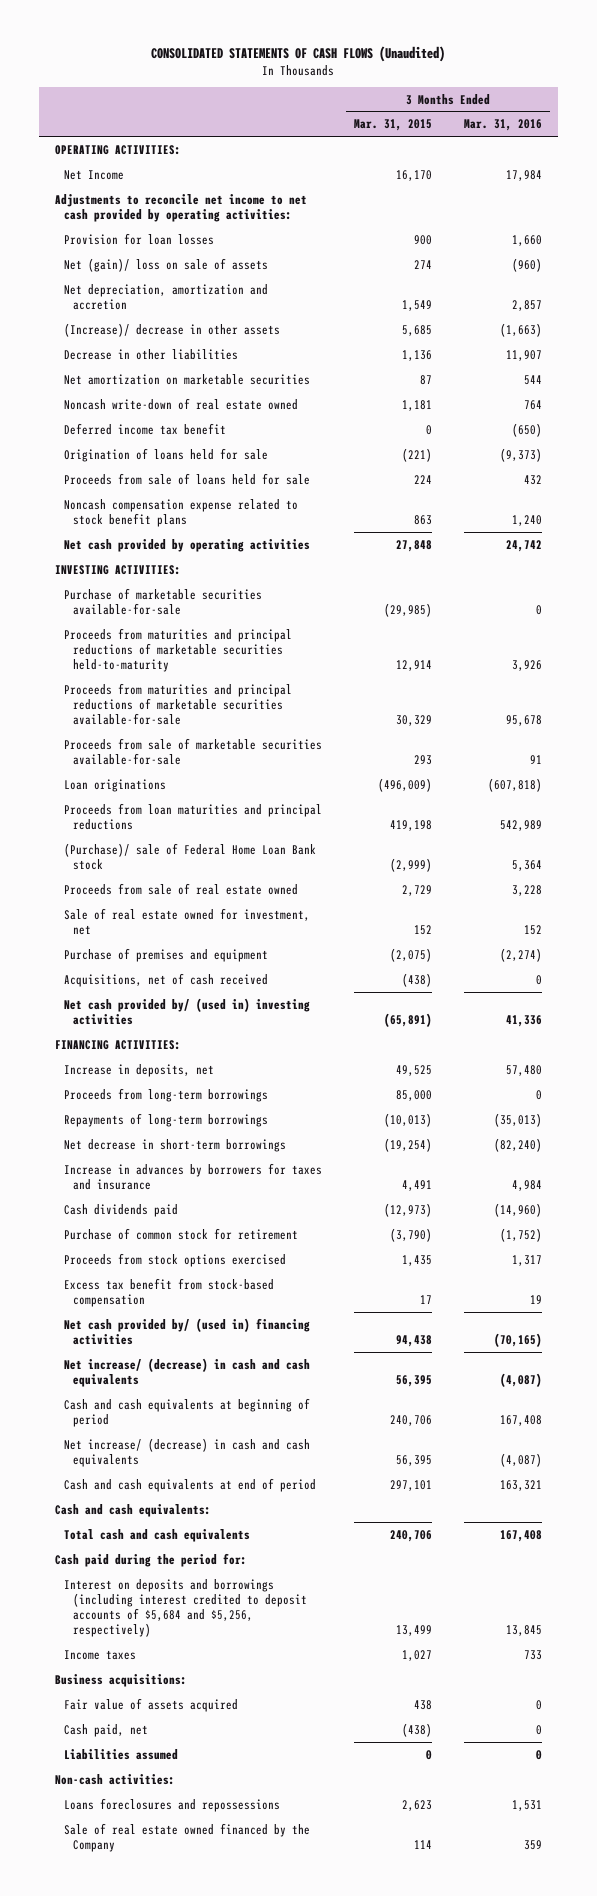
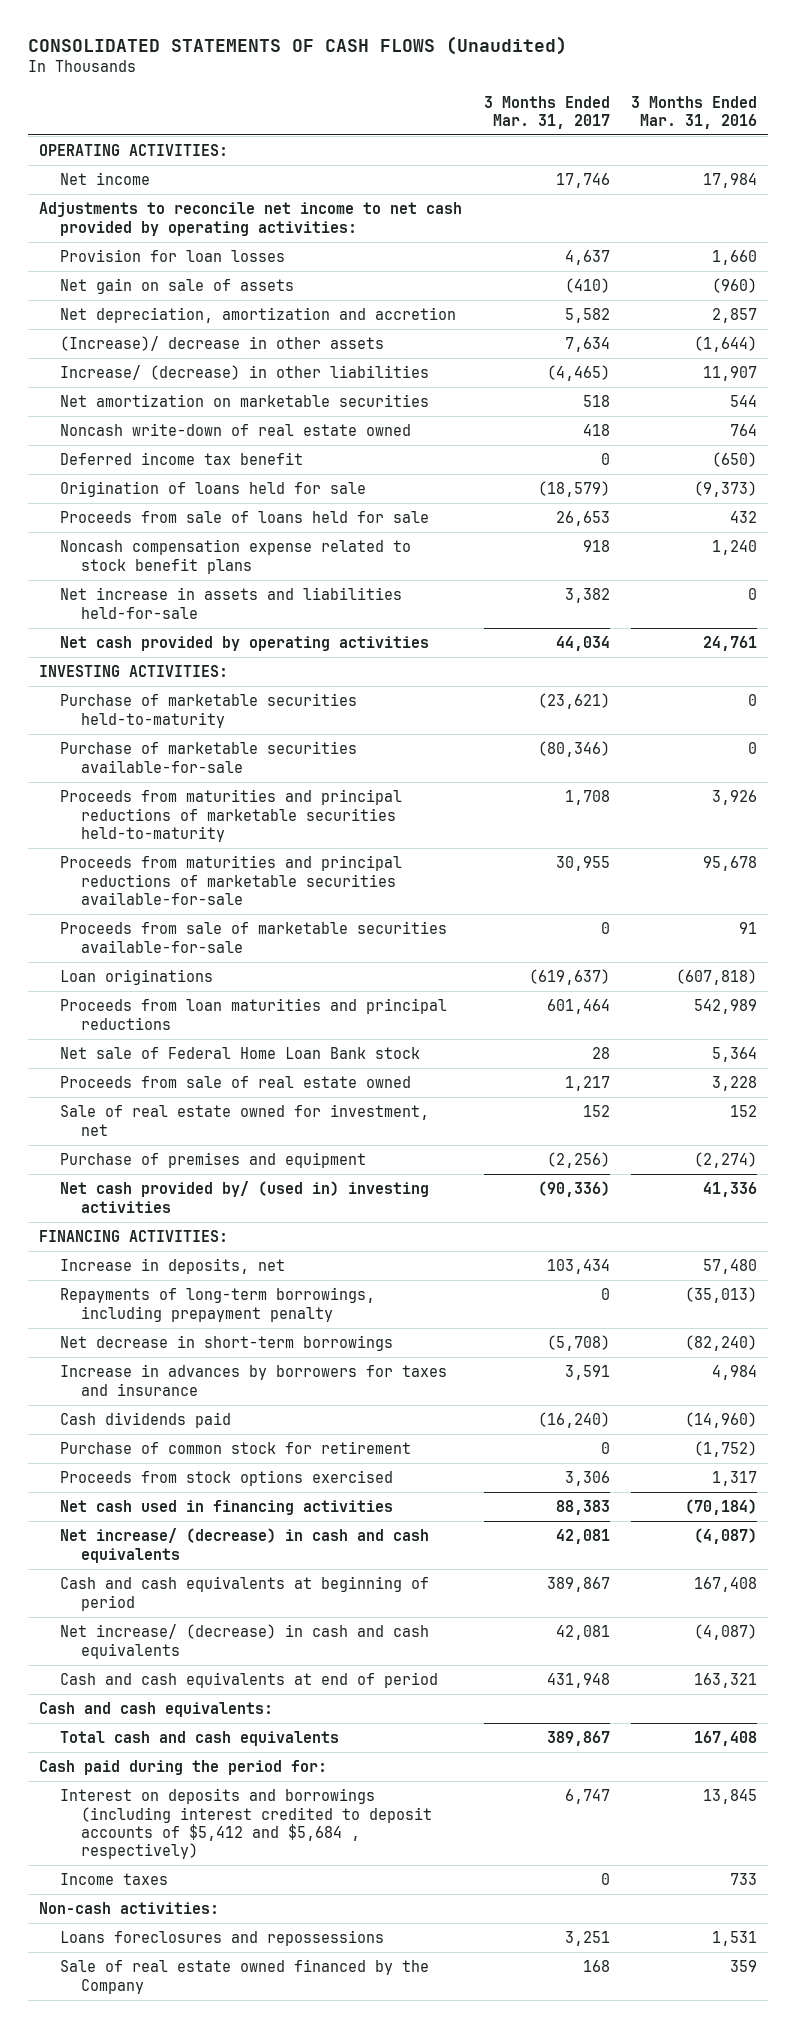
[353,119,432,132] Mar. 31, 2015 -> none
none -> [483,95,610,129] 3 Months Ended Mar. 31, 2017
[64,169,125,180] Net Income -> [59,172,150,186] Net income
[64,257,269,272] Net (gain)/ loss on sale of assets -> [59,278,294,295] Net gain on sale of assets
[499,322,542,337] (1,663) -> [694,336,758,353] (1,644)
[64,348,239,360] Decrease in other liabilities -> [59,365,429,381] Increase/ (decrease) in other liabilities
none -> [59,587,402,619] Net increase in assets and liabilities held-for-sale
[505,539,542,552] 24,742 -> [703,636,758,652] 24,761
none -> [59,693,357,728] Purchase of marketable securities held-to-maturity
[64,842,317,870] (Purchase)/ sale of Federal Home Loan Bank stock -> [59,1047,420,1060] Net sale of Federal Home Loan Bank stock
[64,972,269,987] Acquisitions, net of cash received -> none
[64,1087,269,1102] Proceeds from long-term borrowings -> none
[64,1112,269,1127] Repayments of long-term borrowings -> [59,1287,375,1322] Repayments of long-term borrowings, including prepayment penalty
[64,1277,275,1307] Excess tax benefit from stock-based compensation -> none
[64,1317,311,1345] Net cash provided by/ (used in) financing activities -> [59,1500,393,1516] Net cash used in financing activities
[493,1332,542,1347] (70,165) -> [685,1499,758,1516] (70,184)
[64,1578,308,1638] Interest on deposits and borrowings (including interest credited to deposit accounts of $5,684 and $5,256, respectively) -> [59,1788,432,1860] Interest on deposits and borrowings (including interest credited to deposit accounts of $5,412 and $5,684 , respectively)
[54,1673,187,1687] Business acquisitions: -> none
[64,1697,239,1712] Fair value of assets acquired -> none
[64,1723,149,1737] Cash paid, net -> none
[64,1748,179,1760] Liabilities assumed -> none

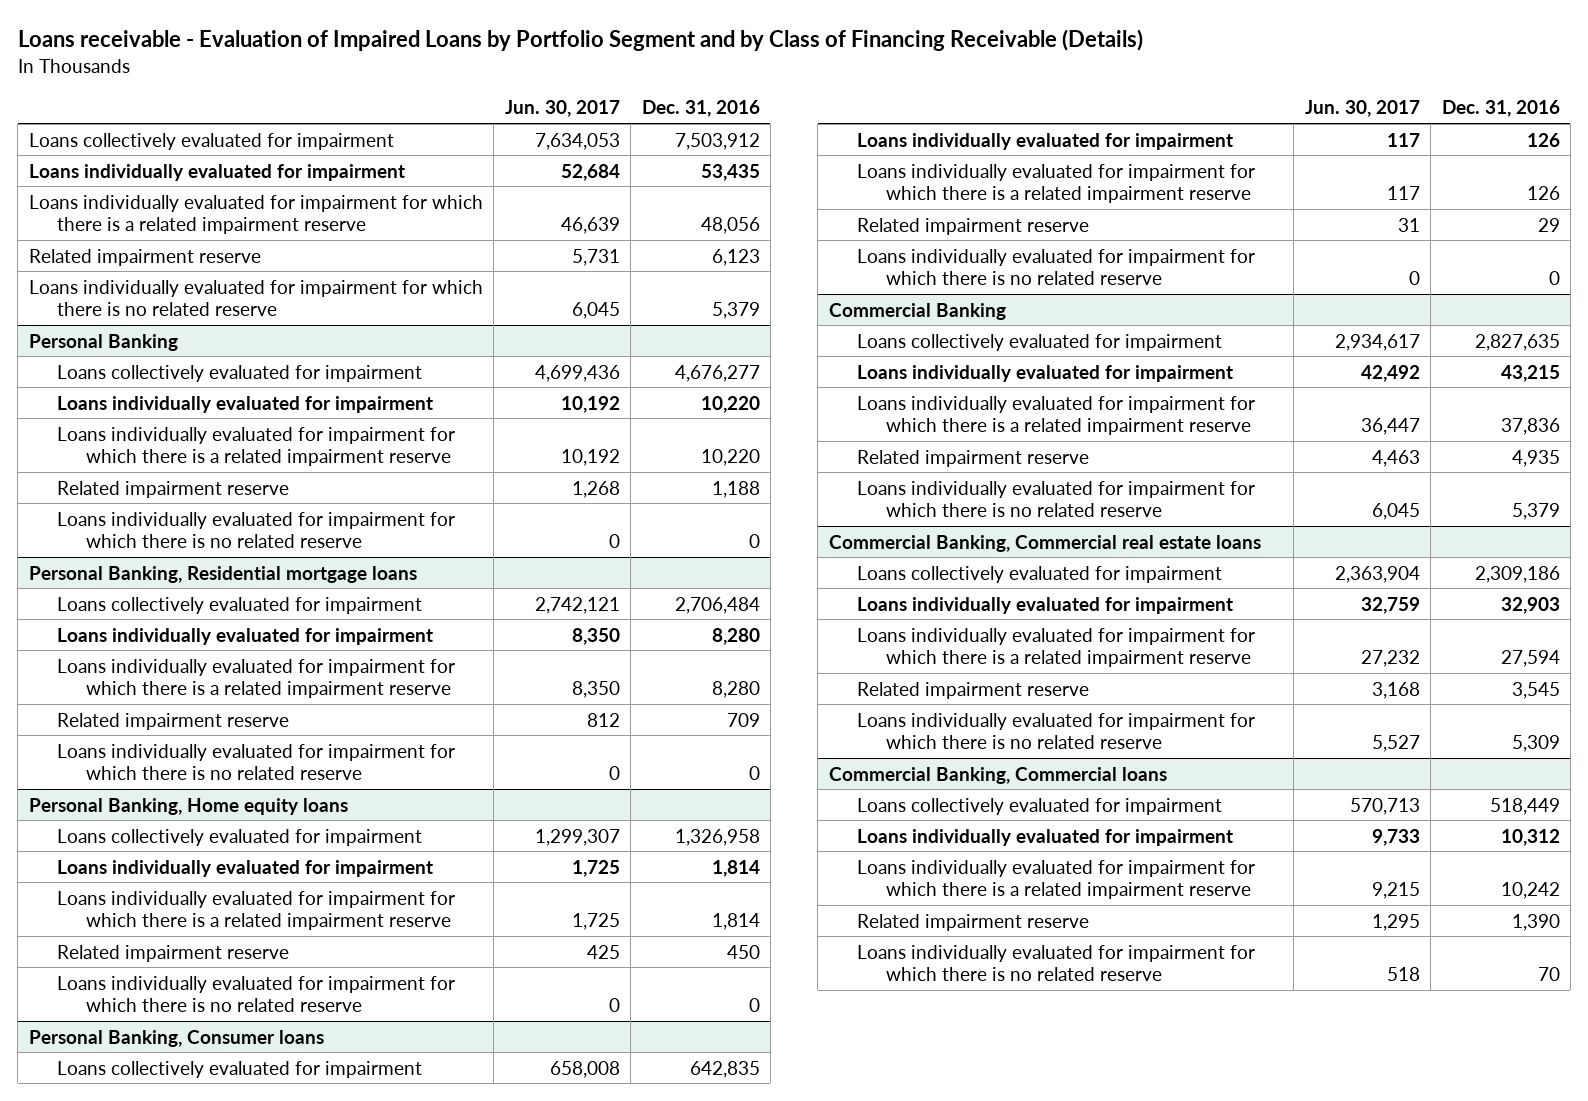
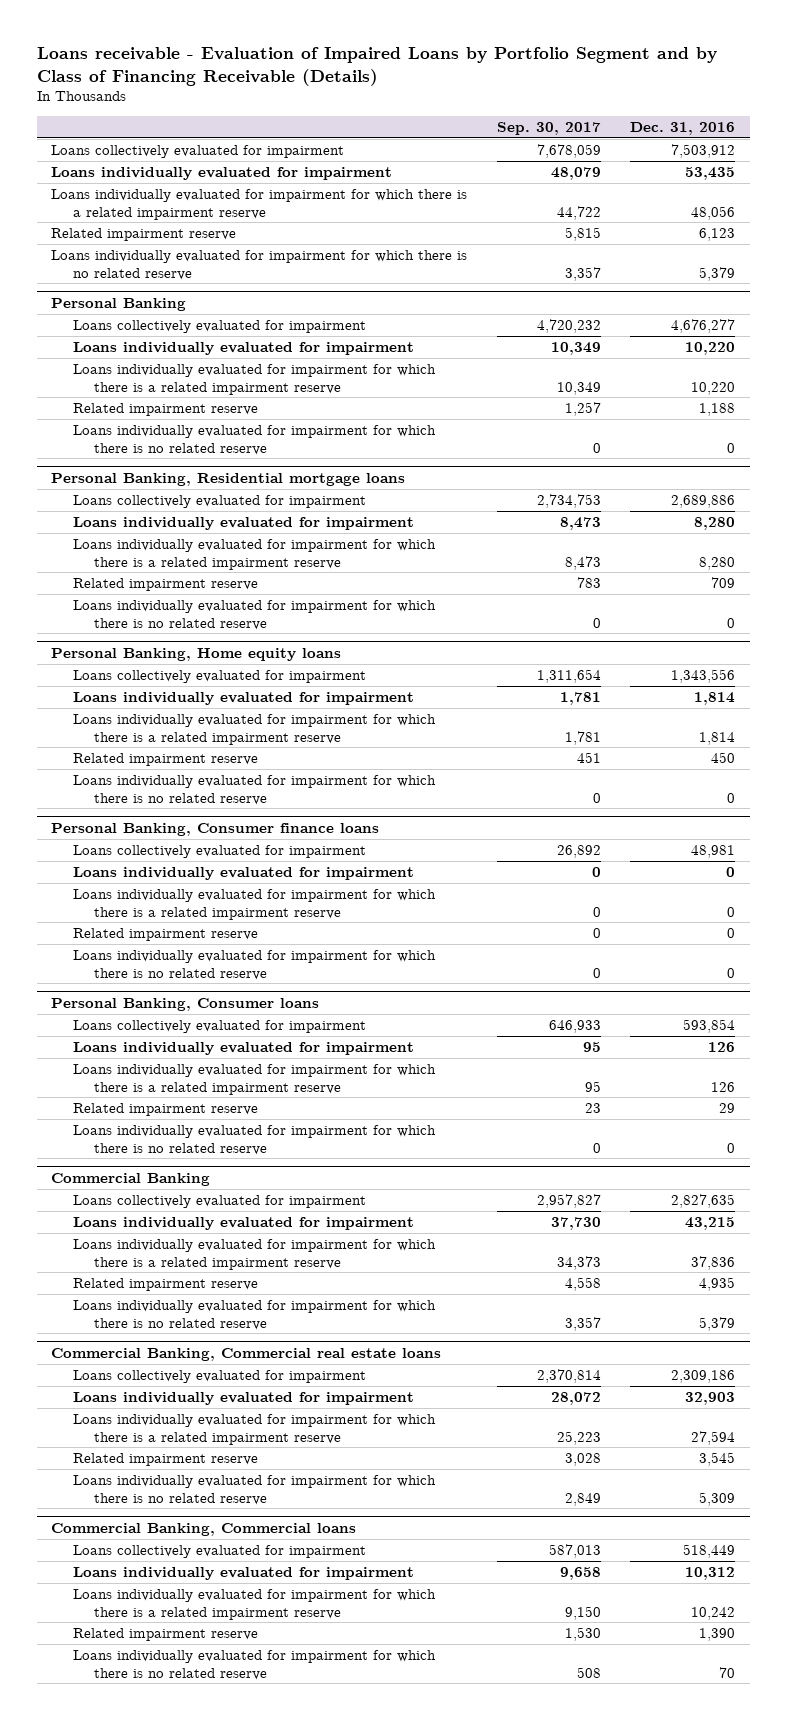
[504,100,620,118] Jun. 30, 2017 -> none
none -> [496,121,601,135] Sep. 30, 2017
[674,596,760,614] 2,706,484 -> [671,494,736,508] 2,689,886
[674,828,760,846] 1,326,958 -> [671,668,736,683] 1,343,556
none -> [51,822,380,836] Personal Banking, Consumer finance loans
none -> [72,844,366,858] Loans collectively evaluated for impairment
none -> [72,866,414,880] Loans individually evaluated for impairment
none -> [72,888,436,920] Loans individually evaluated for impairment for which there is a related impairment reserve
none -> [72,927,258,941] Related impairment reserve
none -> [72,949,436,980] Loans individually evaluated for impairment for which there is no related reserve
[689,1060,760,1078] 642,835 -> [683,1018,736,1033] 593,854

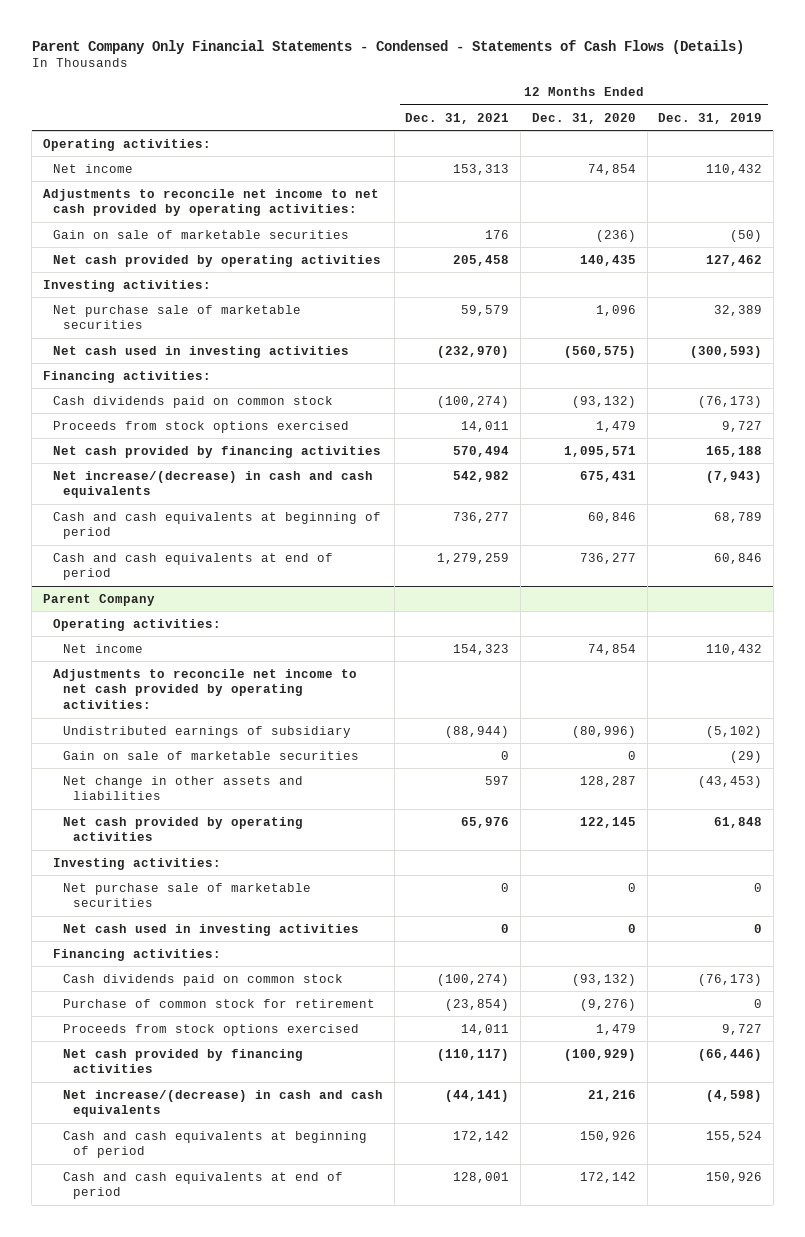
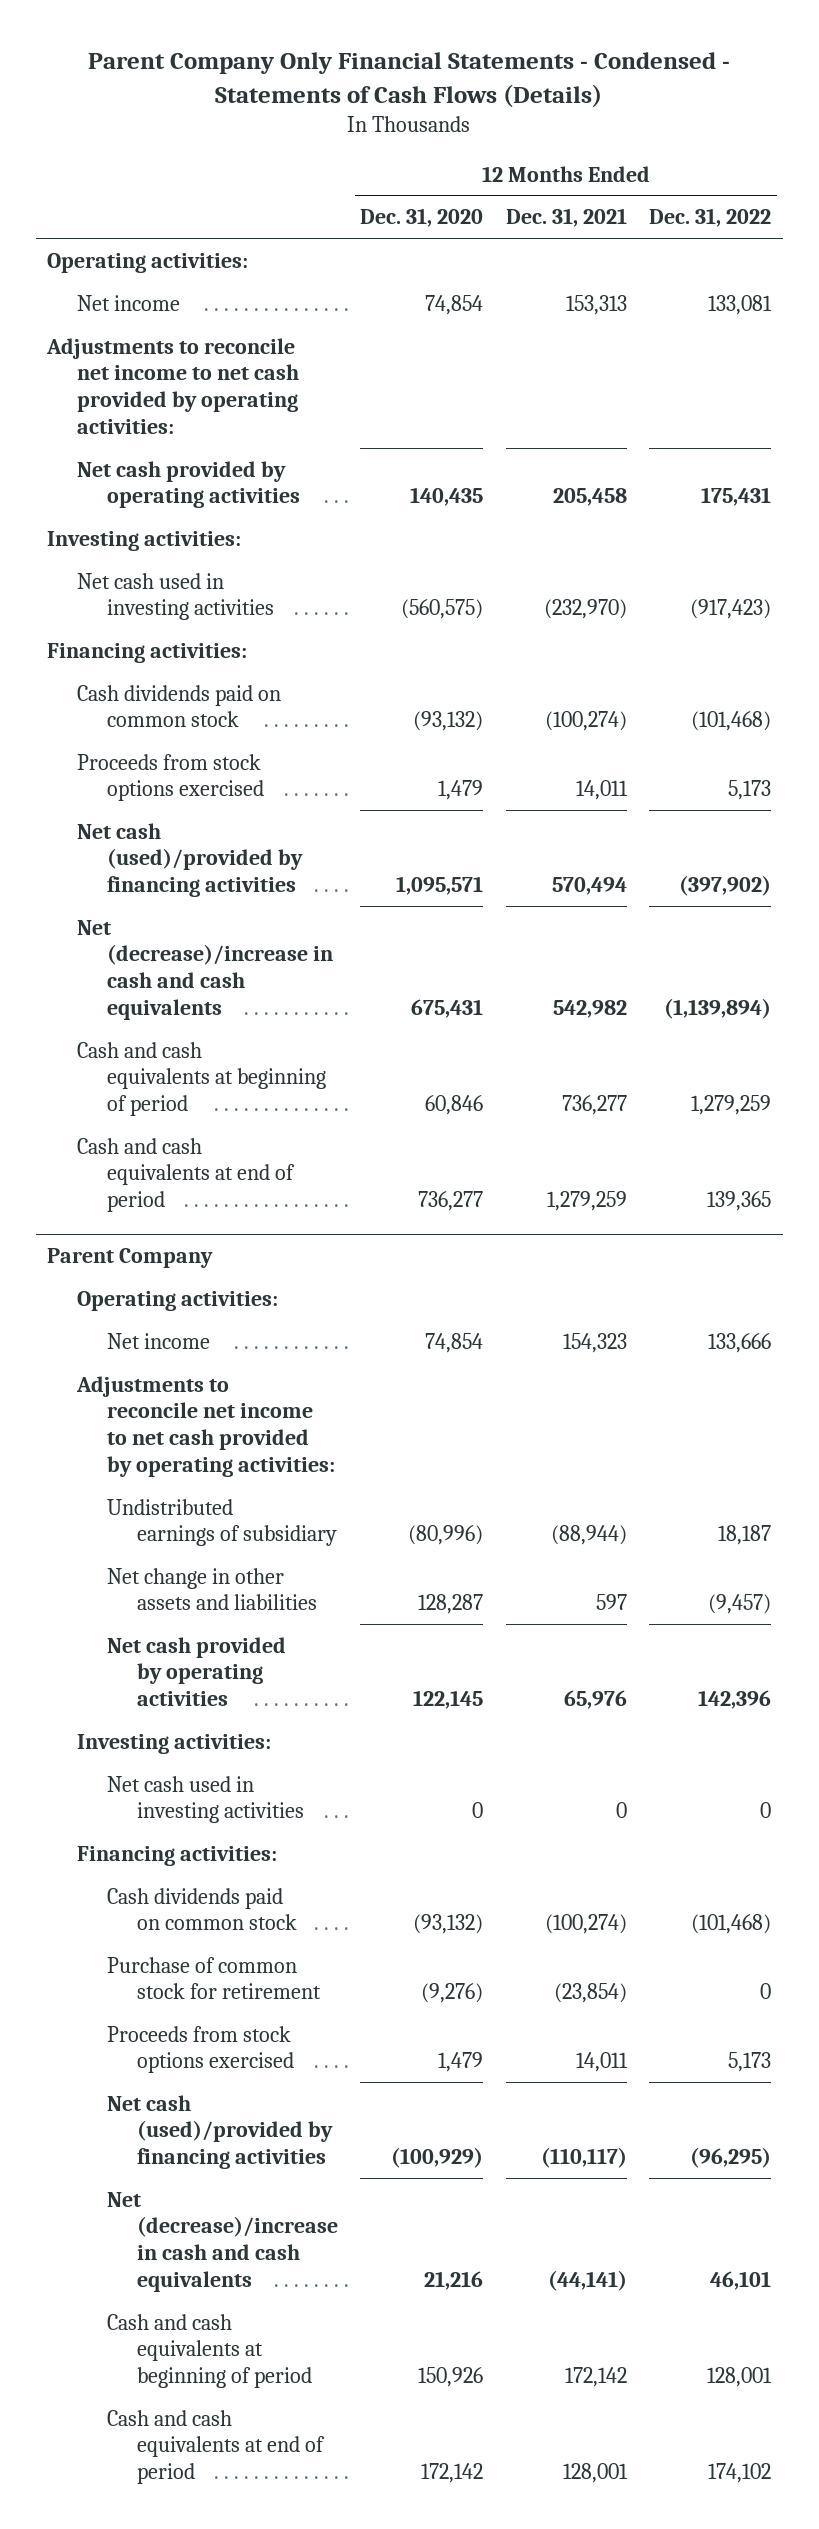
[658,112,763,124] Dec. 31, 2019 -> none
none -> [649,208,772,228] Dec. 31, 2022
[52,229,349,239] Gain on sale of marketable securities -> none
[52,304,301,330] Net purchase sale of marketable securities -> none
[52,445,381,458] Net cash provided by financing activities -> [77,822,303,898] Net cash (used)/provided by financing activities
[52,470,373,499] Net increase/(decrease) in cash and cash equivalents -> [77,919,333,1020] Net (decrease)/increase in cash and cash equivalents
[63,750,360,760] Gain on sale of marketable securities -> none
[63,882,312,908] Net purchase sale of marketable securities -> none
[63,1048,304,1074] Net cash provided by financing activities -> [106,2094,333,2170] Net cash (used)/provided by financing activities
[63,1089,384,1118] Net increase/(decrease) in cash and cash equivalents -> [106,2191,338,2292] Net (decrease)/increase in cash and cash equivalents

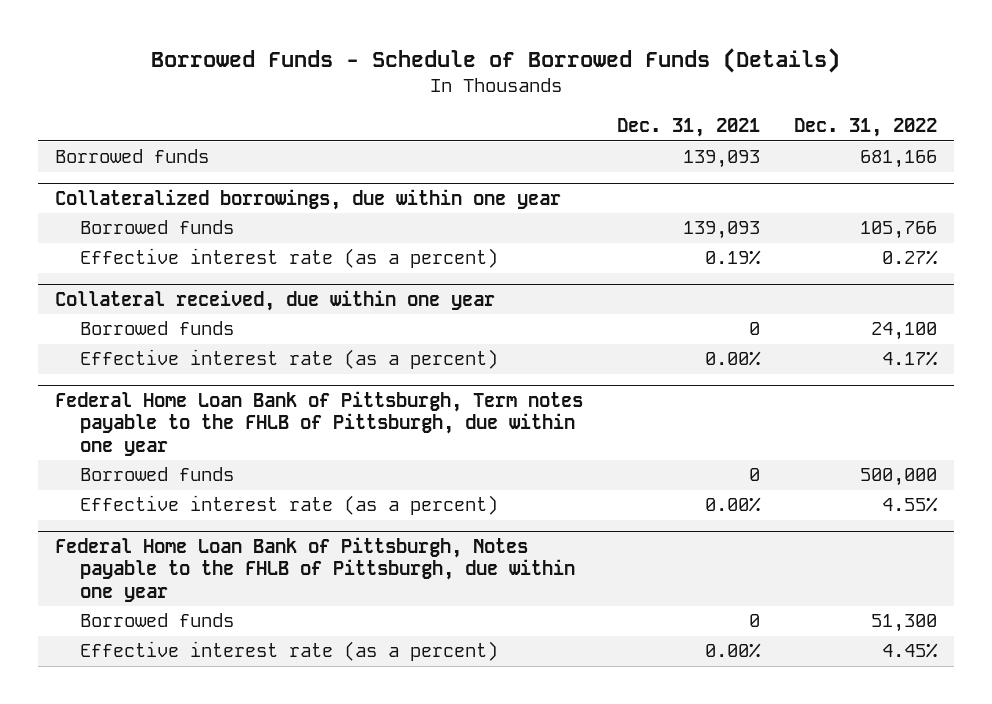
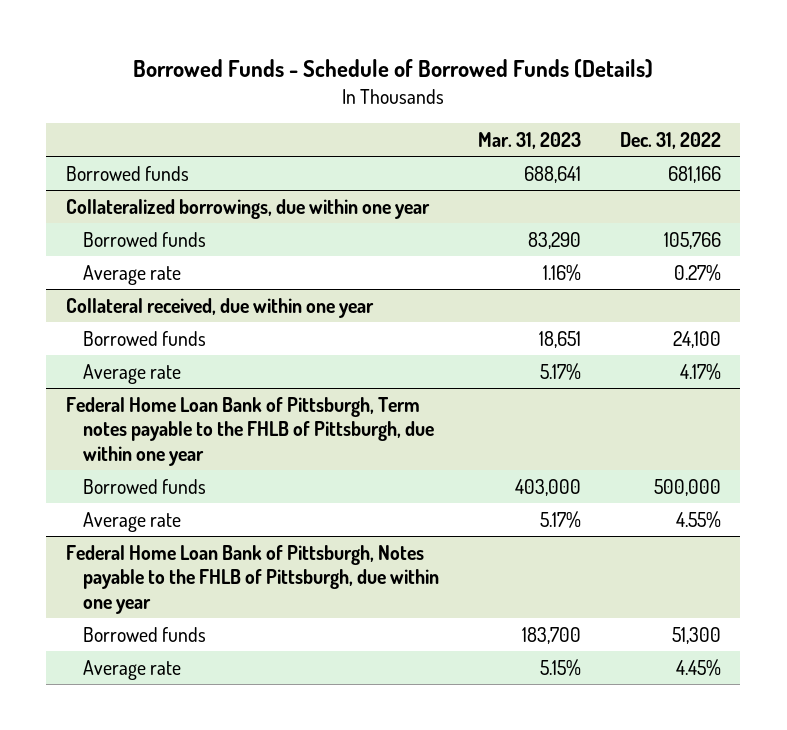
[617,118,761,138] Dec. 31, 2021 -> none
none -> [477,132,581,150] Mar. 31, 2023
[80,248,499,269] Effective interest rate (as a percent) -> [83,264,182,285] Average rate
[80,349,499,370] Effective interest rate (as a percent) -> [83,363,182,384] Average rate
[80,495,499,516] Effective interest rate (as a percent) -> [83,511,182,532] Average rate
[80,641,499,662] Effective interest rate (as a percent) -> [83,659,182,680] Average rate

